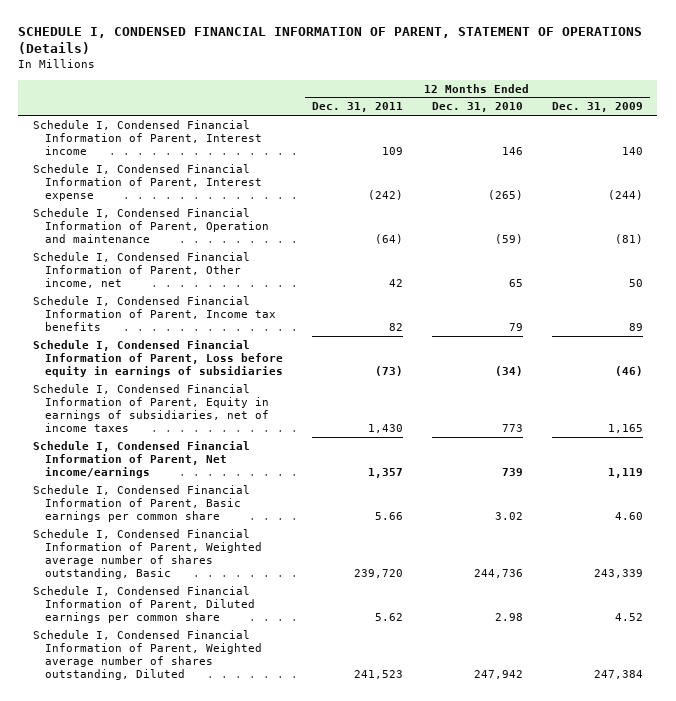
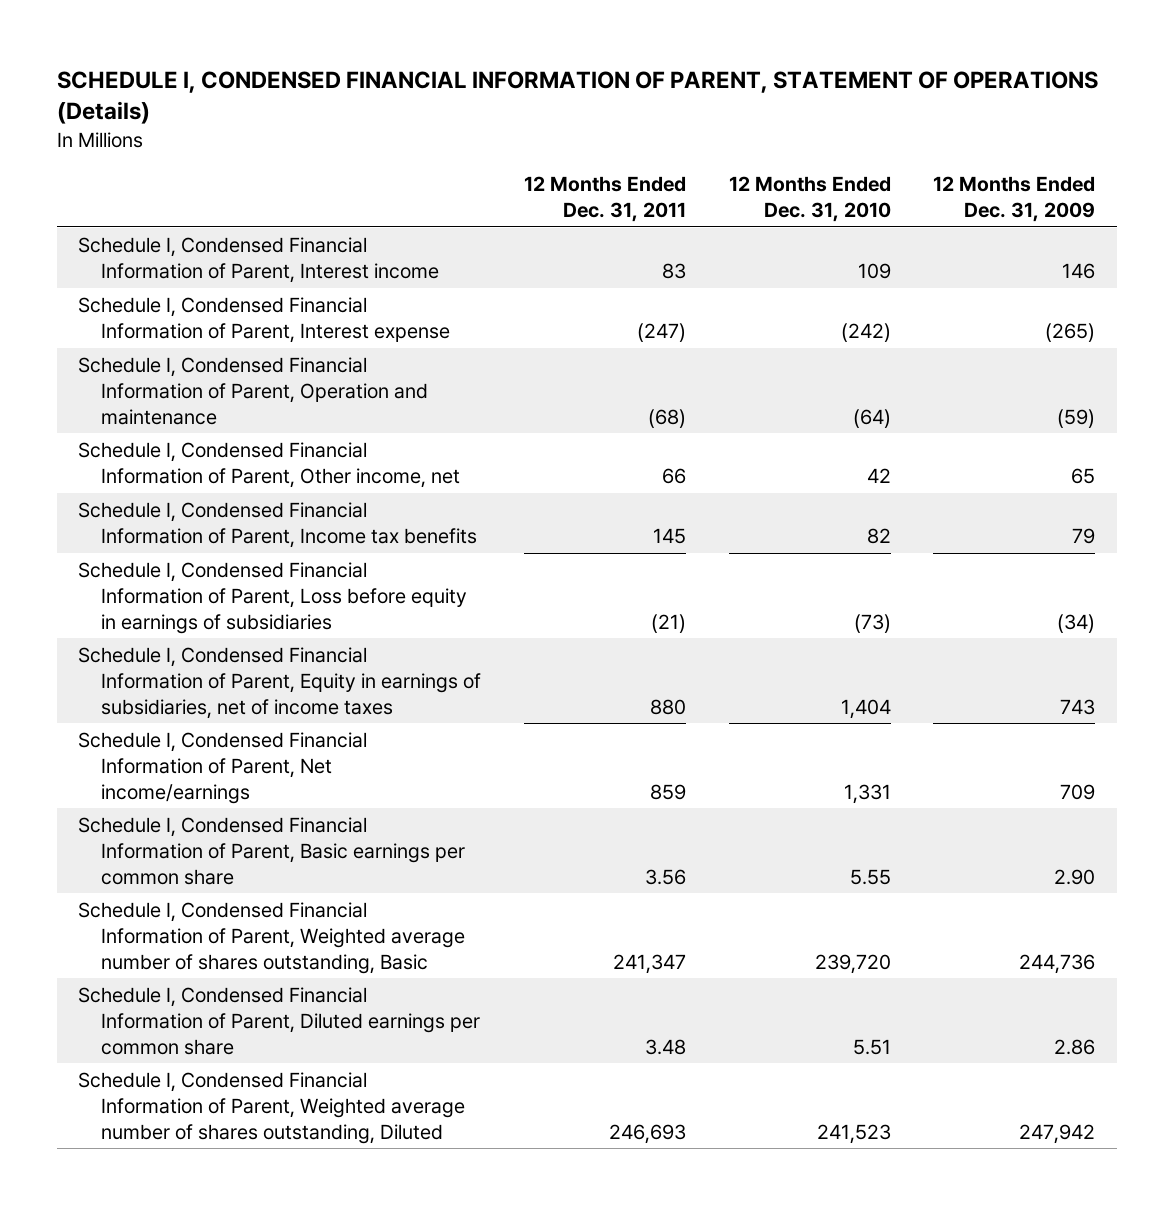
[382,147,404,156] 109 -> [661,262,686,279] 83
[501,147,523,156] 146 -> [857,262,891,279] 109
[621,147,643,156] 140 -> [1062,262,1096,279] 146
[368,190,404,201] (242) -> [636,322,686,342] (247)
[487,190,523,201] (265) -> [840,322,891,342] (242)
[607,190,643,201] (244) -> [1045,322,1096,342] (265)
[375,234,404,245] (64) -> [647,408,686,428] (68)
[494,234,523,245] (59) -> [852,408,891,428] (64)
[614,234,643,245] (81) -> [1057,408,1096,428] (59)
[389,279,404,288] 42 -> [661,467,686,484] 66
[508,279,523,288] 65 -> [866,467,891,483] 42
[628,279,643,288] 50 -> [1071,467,1096,484] 65
[389,323,404,332] 82 -> [652,527,686,544] 145
[508,323,523,332] 79 -> [866,527,891,544] 82
[628,323,643,332] 89 -> [1072,527,1096,544] 79
[375,366,404,377] (73) -> [650,613,686,633] (21)
[494,366,523,377] (34) -> [853,613,891,633] (73)
[614,366,643,377] (46) -> [1057,613,1096,633] (34)
[368,424,404,434] 1,430 -> [649,698,686,715] 880
[501,424,523,433] 773 -> [840,698,891,719] 1,404
[607,424,643,434] 1,165 -> [1060,698,1096,715] 743
[368,468,404,479] 1,357 -> [649,783,686,800] 859
[501,468,523,477] 739 -> [843,783,891,804] 1,331
[607,468,643,479] 1,119 -> [1060,783,1096,800] 709
[375,512,404,521] 5.66 -> [644,868,686,885] 3.56
[494,512,523,521] 3.02 -> [849,868,891,885] 5.55
[614,512,643,521] 4.60 -> [1054,868,1096,885] 2.90
[354,569,404,579] 239,720 -> [612,953,686,974] 241,347
[473,569,523,579] 244,736 -> [814,953,891,974] 239,720
[593,569,643,579] 243,339 -> [1019,953,1096,974] 244,736
[375,613,404,622] 5.62 -> [644,1038,686,1055] 3.48
[494,613,523,622] 2.98 -> [852,1038,891,1055] 5.51
[614,613,643,622] 4.52 -> [1054,1038,1096,1055] 2.86
[354,670,404,680] 241,523 -> [608,1123,686,1144] 246,693
[473,670,523,680] 247,942 -> [816,1123,891,1144] 241,523
[593,670,643,680] 247,384 -> [1019,1123,1096,1144] 247,942

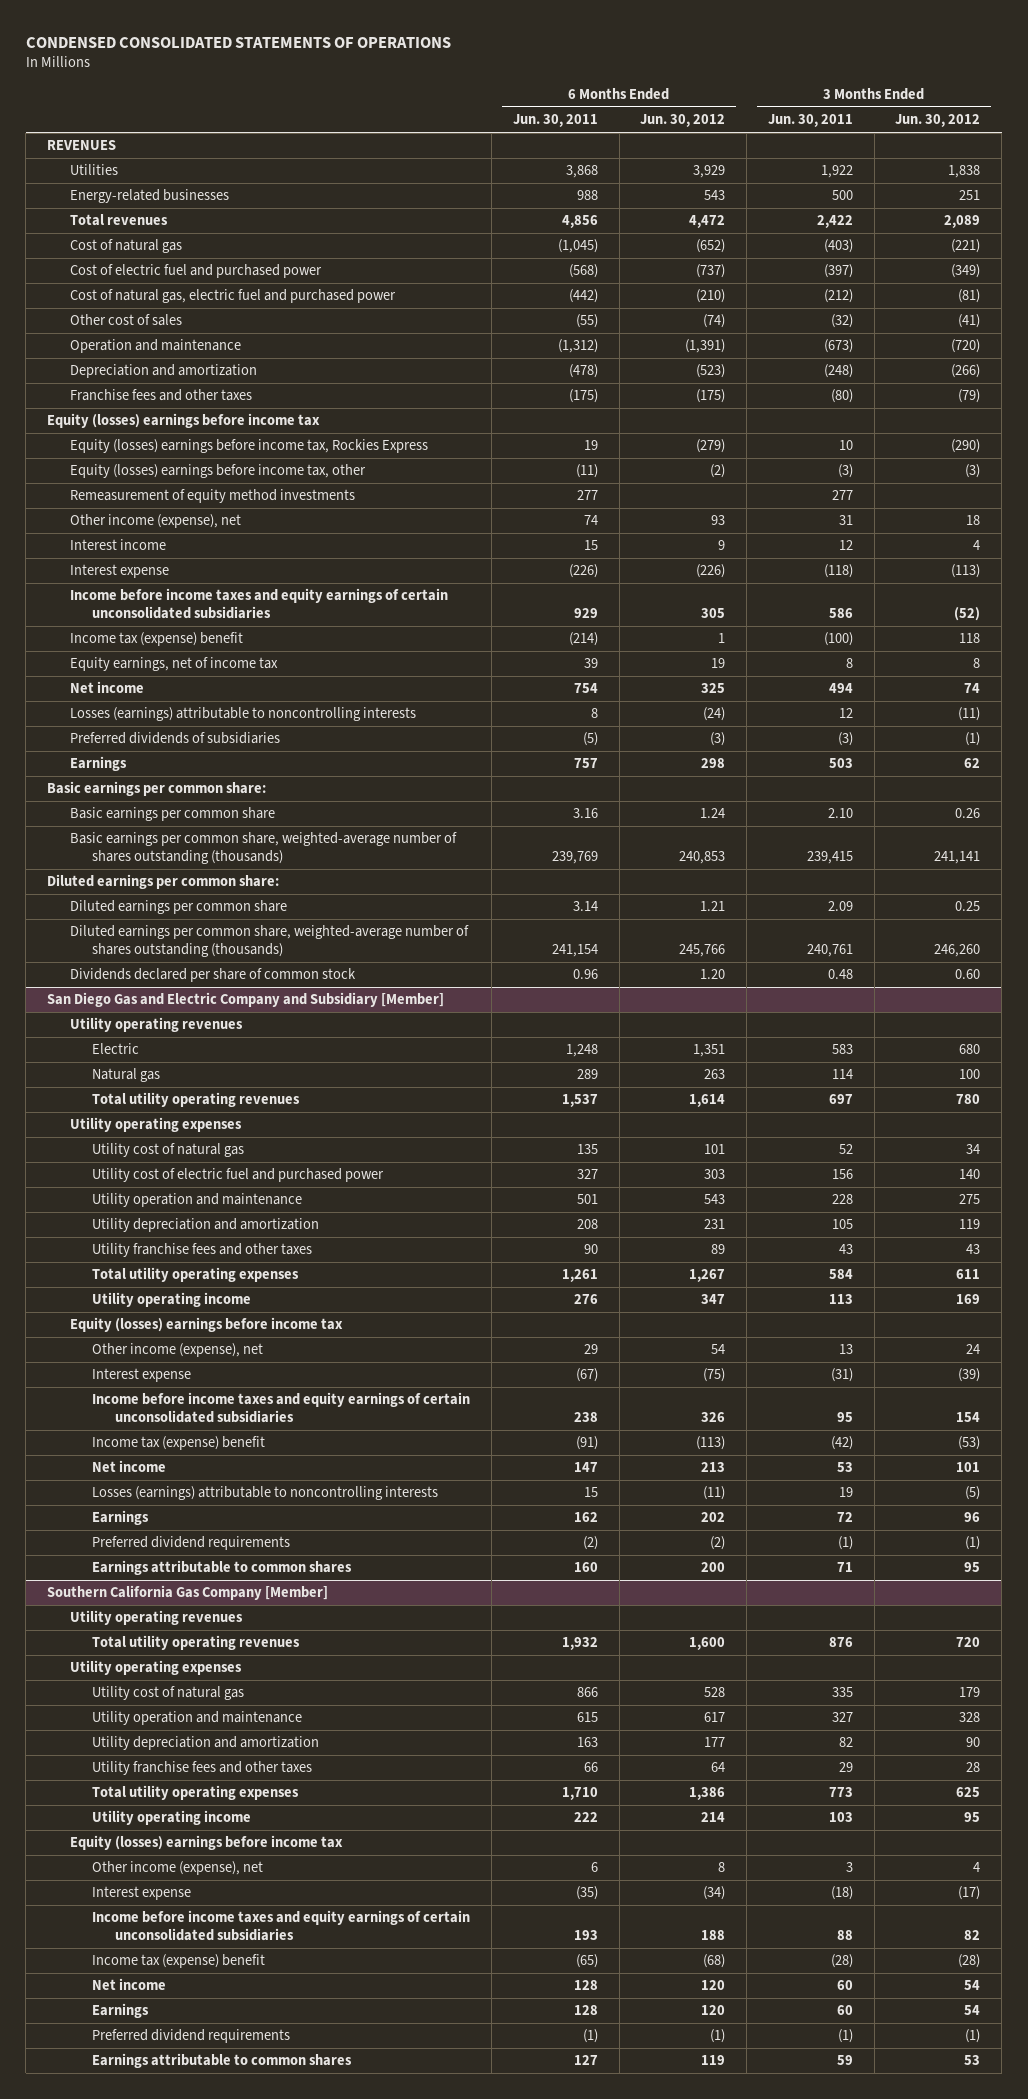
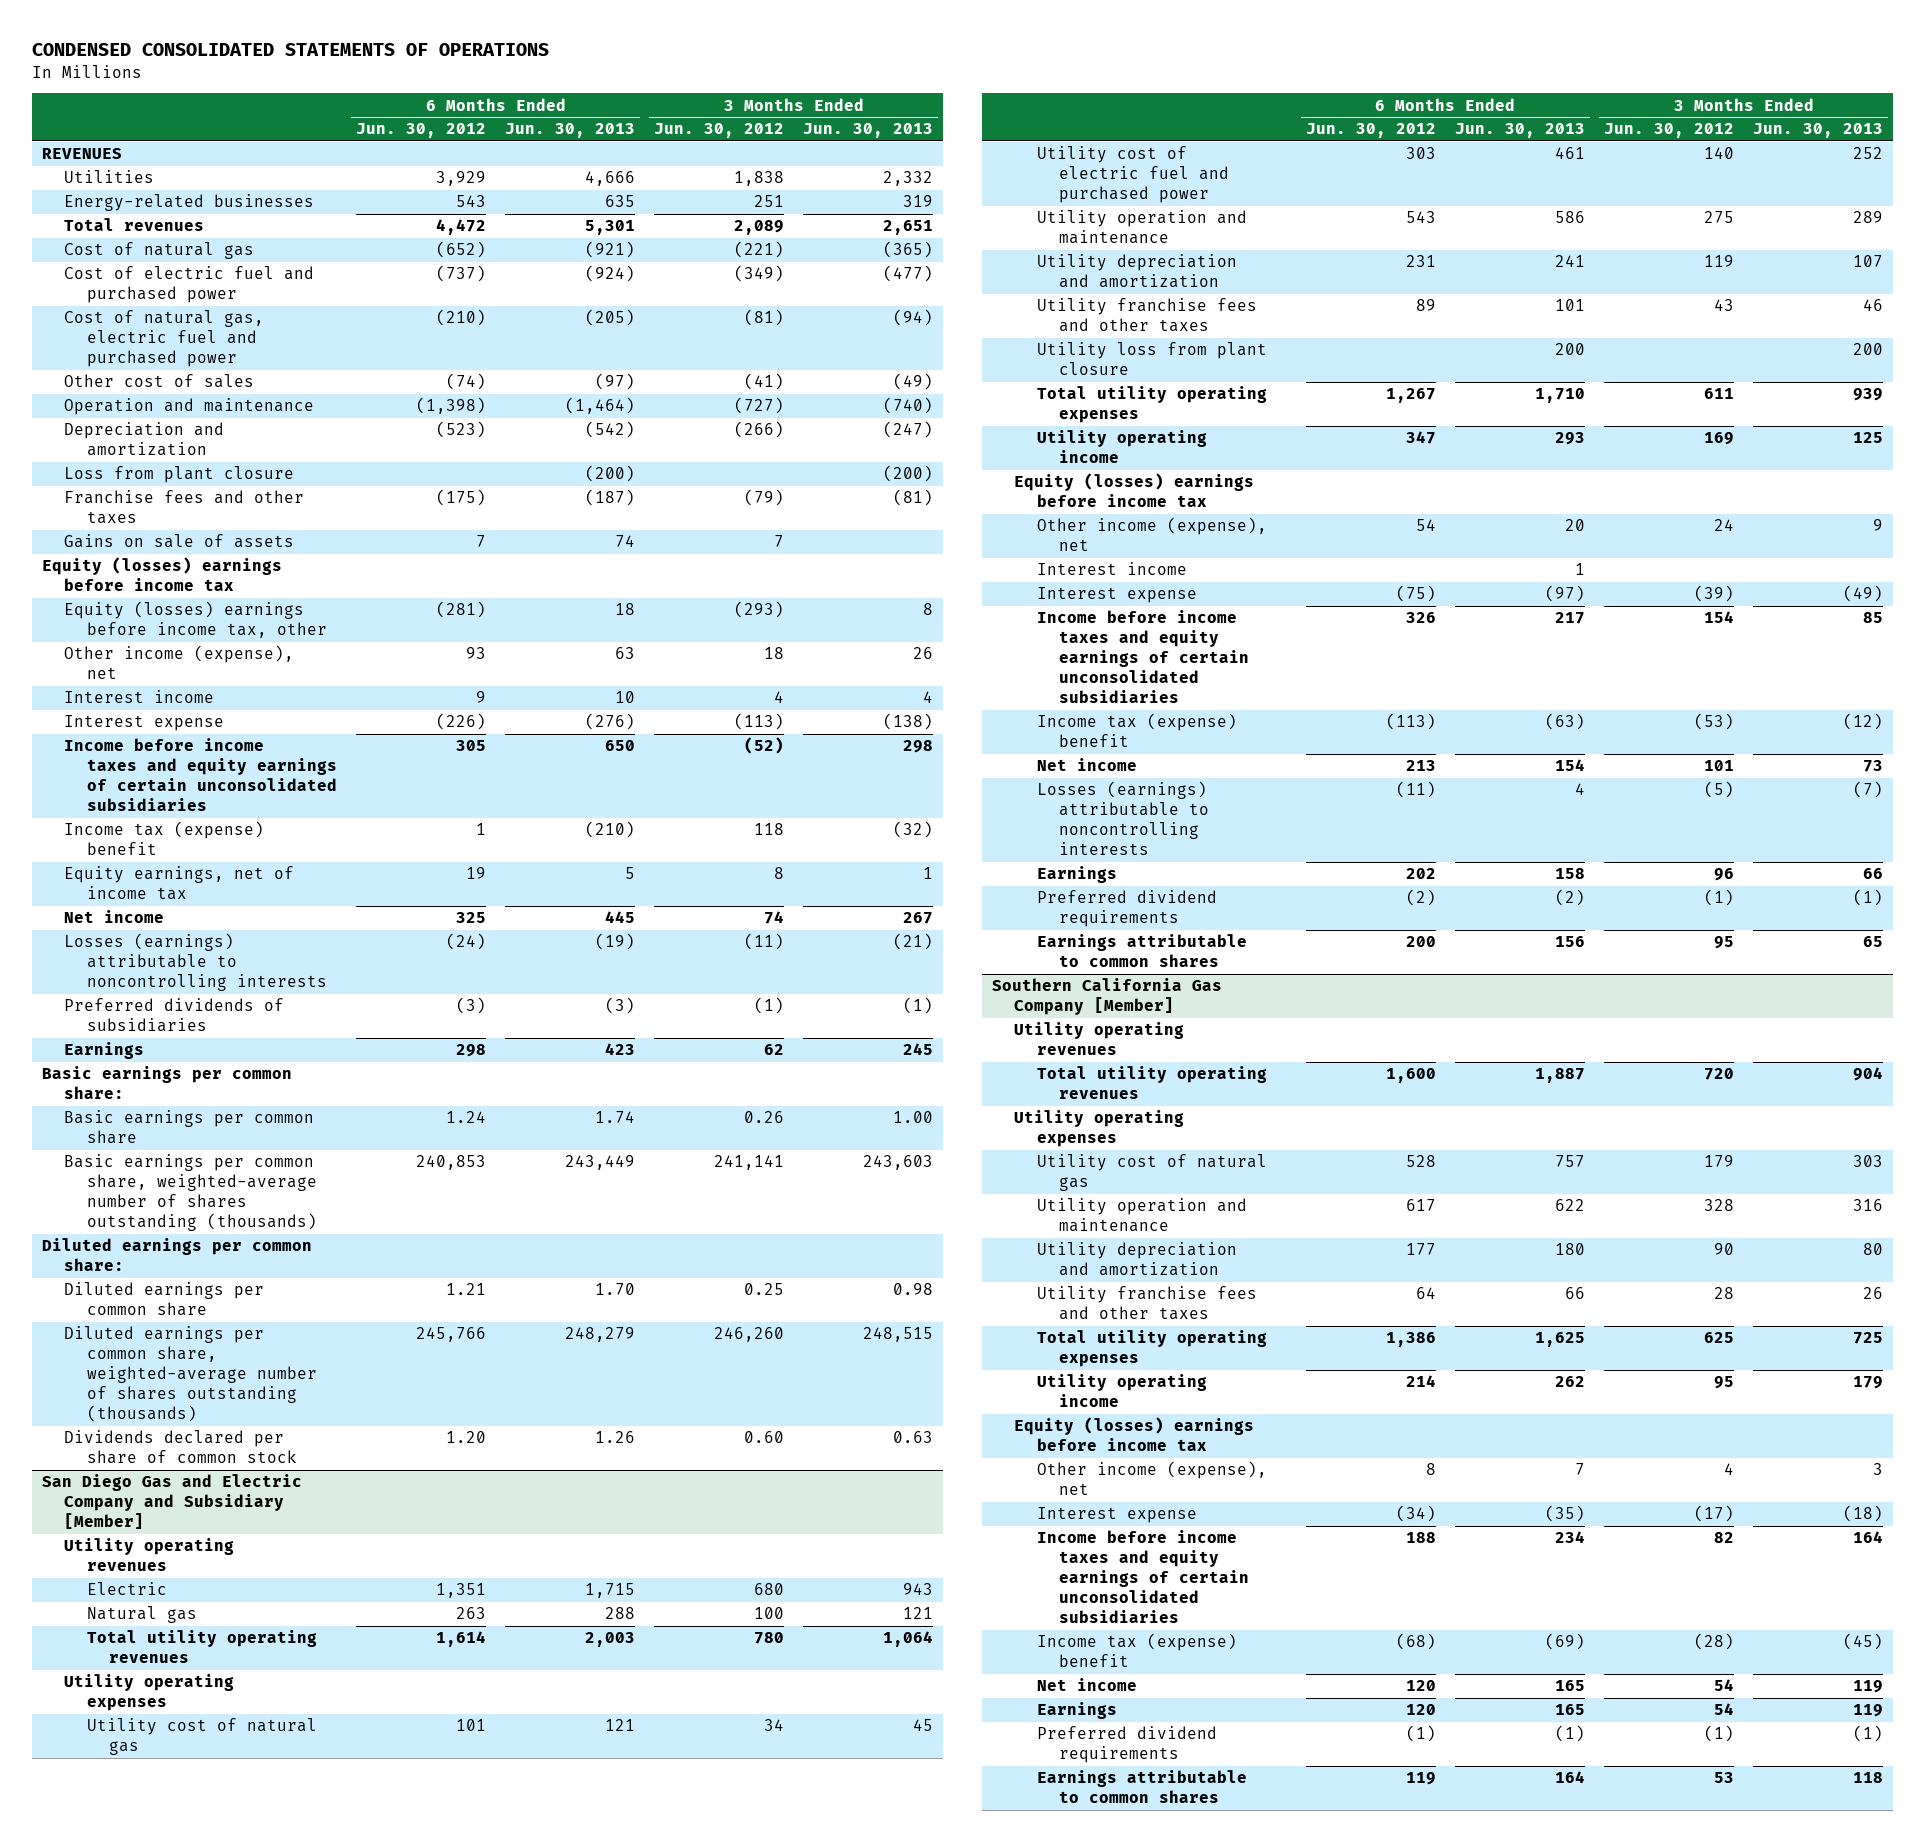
[512,114,598,128] Jun. 30, 2011 -> none
[767,114,853,128] Jun. 30, 2011 -> none
none -> [505,123,636,139] Jun. 30, 2013
none -> [803,123,934,139] Jun. 30, 2013
[685,339,726,354] (1,391) -> [415,397,486,415] (1,398)
[951,339,981,354] (720) -> [734,397,785,415] (727)
none -> [64,466,295,484] Loss from plant closure
none -> [64,534,295,549] Gains on sale of assets
[69,439,428,454] Equity (losses) earnings before income tax, Rockies Express -> none
[69,489,355,504] Remeasurement of equity method investments -> none
[710,464,726,479] (2) -> [435,601,486,619] (281)
[965,464,981,479] (3) -> [734,601,785,619] (293)
none -> [1036,342,1267,376] Utility loss from plant closure
none -> [1036,562,1187,576] Interest income

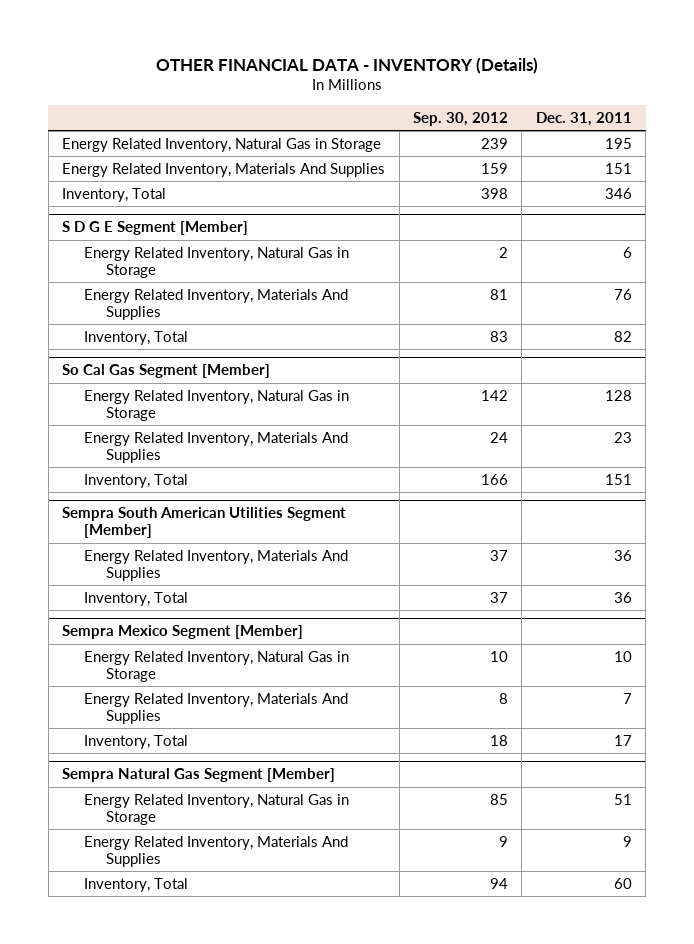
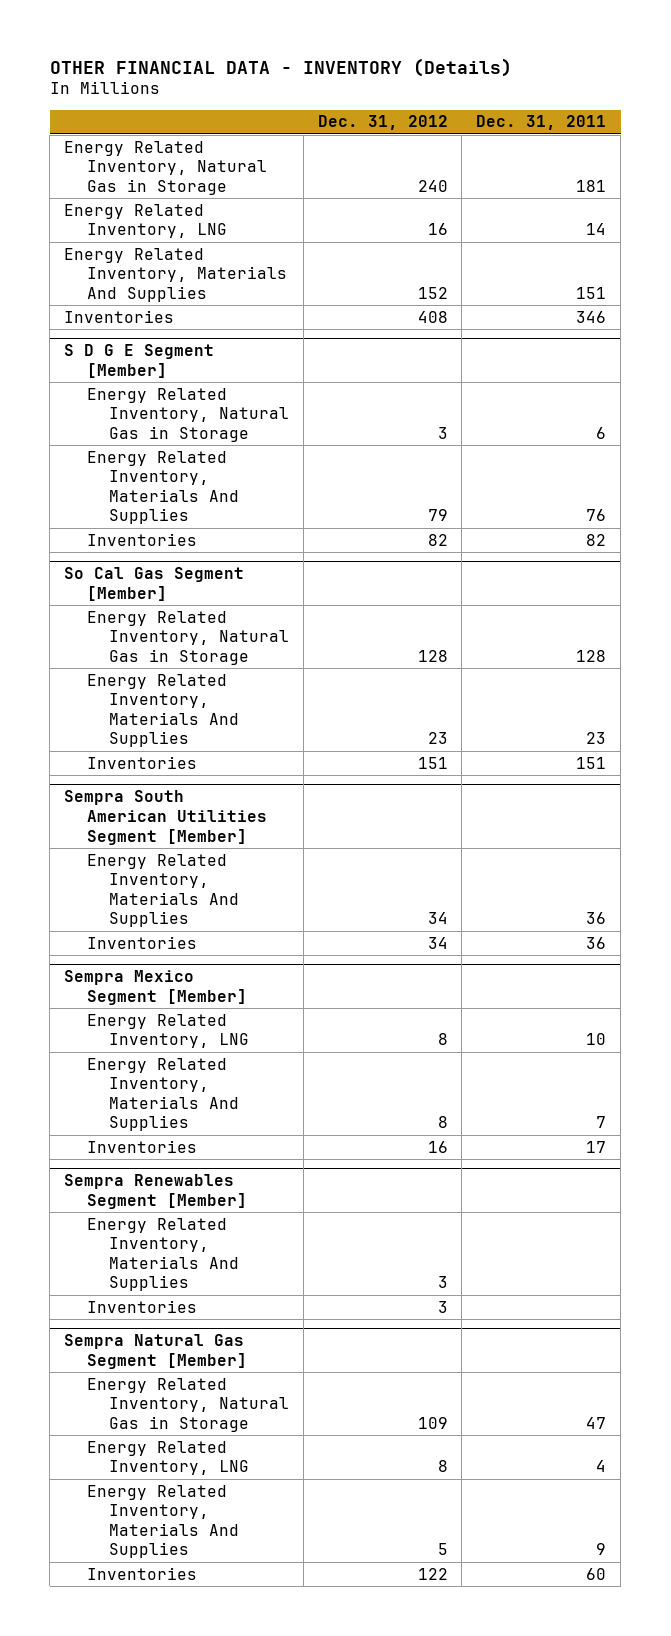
[413,111,509,126] Sep. 30, 2012 -> none
none -> [317,115,448,131] Dec. 31, 2012
[604,137,632,149] 195 -> [576,179,607,192] 181
none -> [64,203,227,239] Energy Related Inventory, LNG
[62,187,167,202] Inventory, Total -> [64,309,175,323] Inventories
[83,330,188,345] Inventory, Total -> [86,532,197,546] Inventories
[83,473,188,488] Inventory, Total -> [86,755,197,769] Inventories
[83,591,188,606] Inventory, Total -> [86,935,197,949] Inventories
[83,650,349,682] Energy Related Inventory, Natural Gas in Storage -> none
none -> [86,1013,250,1049] Energy Related Inventory, LNG
[83,734,188,749] Inventory, Total -> [86,1139,197,1153] Inventories
none -> [64,1174,247,1210] Sempra Renewables Segment [Member]
none -> [86,1217,240,1292] Energy Related Inventory, Materials And Supplies
none -> [86,1299,197,1313] Inventories
[613,793,632,805] 51 -> [586,1416,607,1429] 47
none -> [86,1440,250,1476] Energy Related Inventory, LNG
[83,877,188,892] Inventory, Total -> [86,1566,197,1580] Inventories

